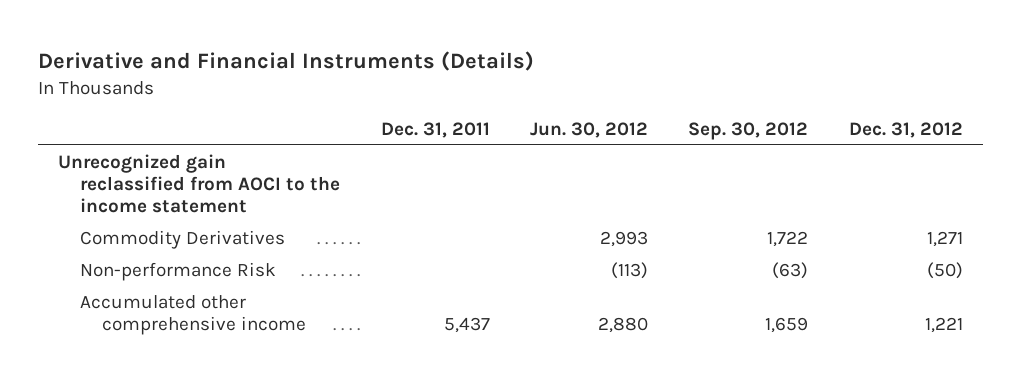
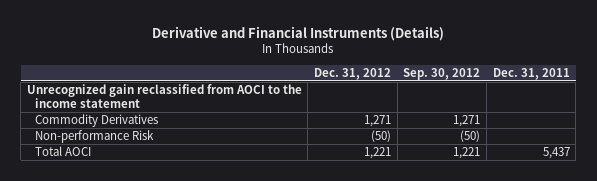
[529,121,648,138] Jun. 30, 2012 -> none
[80,294,306,336] Accumulated other comprehensive income -> none
[767,230,809,247] 1,722 -> [453,115,481,128] 1,271
[772,261,809,279] (63) -> [460,130,481,143] (50)
none -> [34,146,91,157] Total AOCI

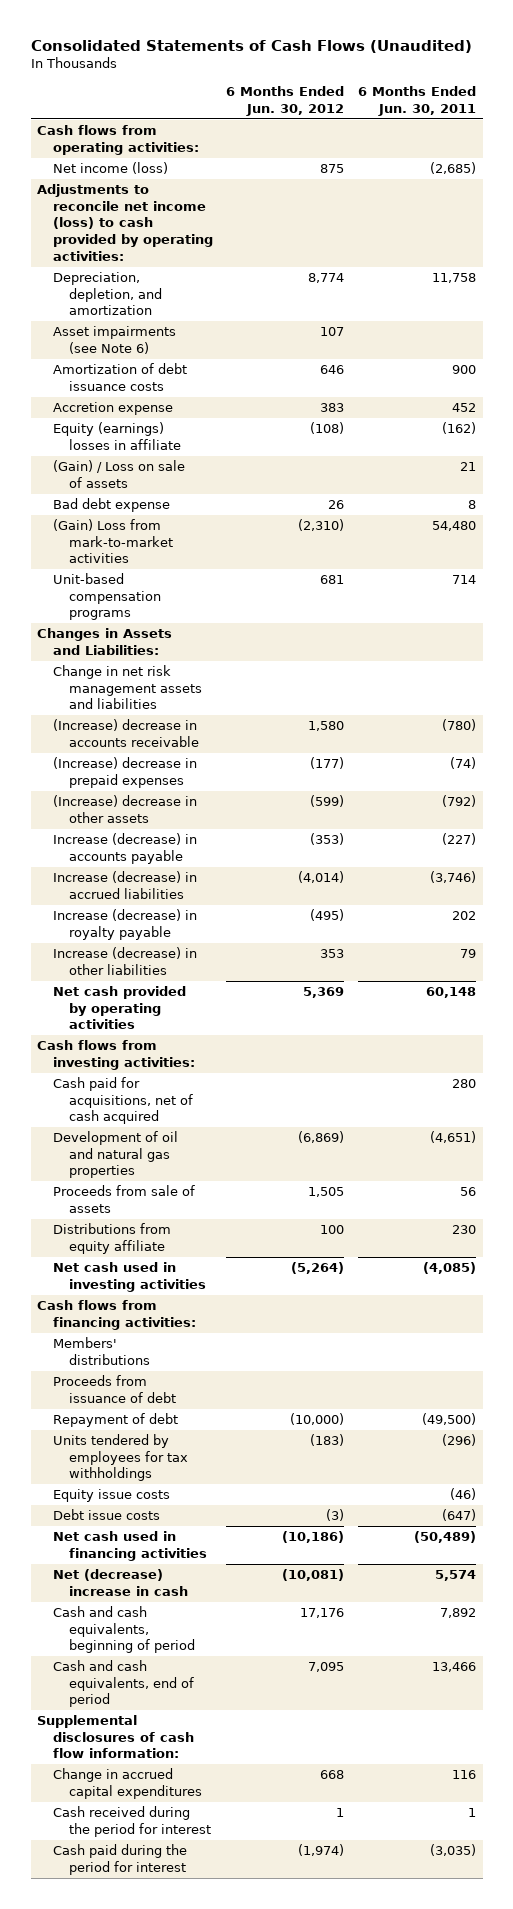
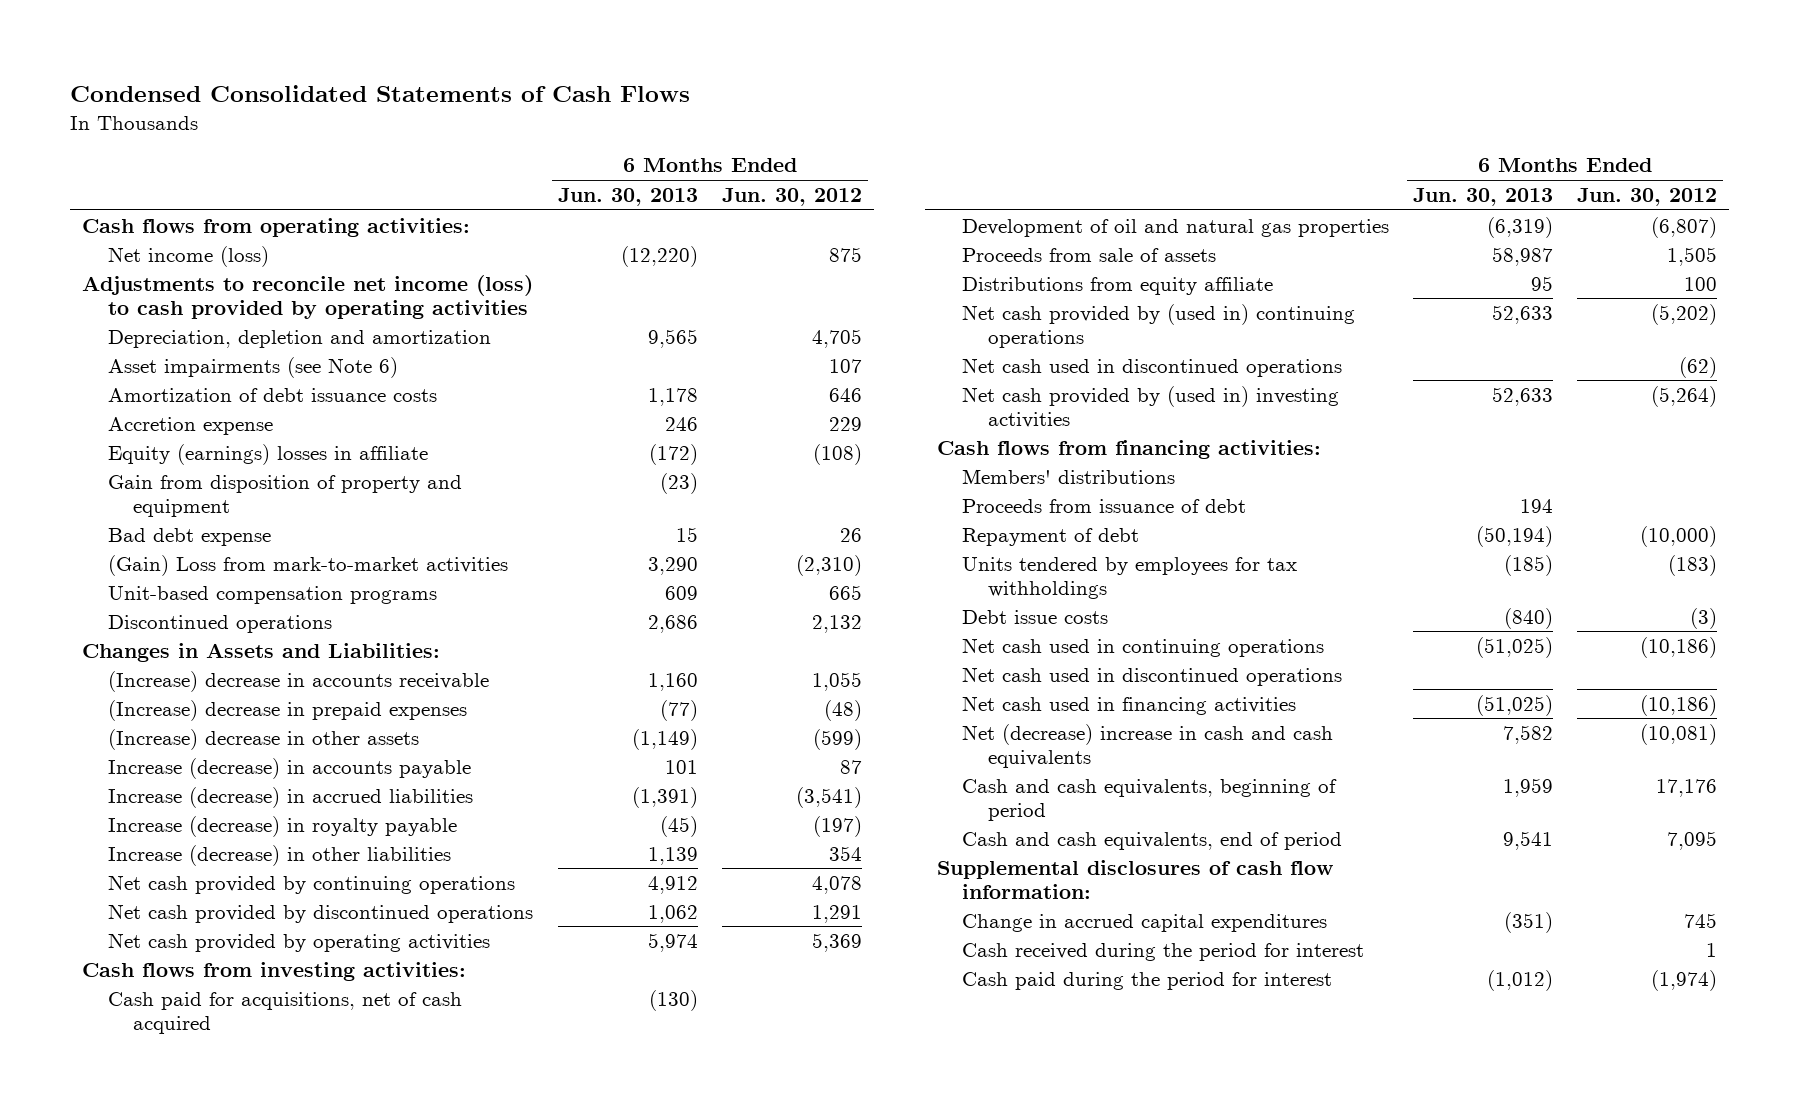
[30,39,472,53] Consolidated Statements of Cash Flows (Unaudited) -> [70,85,691,103] Condensed Consolidated Statements of Cash Flows
[357,86,476,116] 6 Months Ended Jun. 30, 2011 -> none
none -> [558,187,699,206] Jun. 30, 2013
[37,184,214,261] Adjustments to reconcile net income (loss) to cash provided by operating activities: -> [82,274,534,319] Adjustments to reconcile net income (loss) to cash provided by operating activities
[53,272,162,316] Depreciation, depletion, and amortization -> [107,329,491,348] Depreciation, depletion and amortization
[308,273,345,284] 8,774 -> [811,328,862,348] 4,705
[320,403,345,413] 383 -> [828,416,862,431] 229
[53,460,186,488] (Gain) / Loss on sale of assets -> [107,474,462,517] Gain from disposition of property and equipment
[320,575,345,585] 681 -> [828,584,862,600] 665
none -> [107,614,332,633] Discontinued operations
[53,665,202,710] Change in net risk management assets and liabilities -> none
[308,721,345,732] 1,580 -> [811,671,862,691] 1,055
[310,757,345,770] (177) -> [823,699,862,721] (48)
[310,833,345,846] (353) -> [839,759,862,774] 87
[298,871,345,884] (4,014) -> [795,786,862,808] (3,541)
[310,909,345,922] (495) -> [812,815,862,837] (197)
[320,949,345,959] 353 -> [828,845,862,861] 354
none -> [107,874,515,894] Net cash provided by continuing operations
none -> [107,903,533,923] Net cash provided by discontinued operations
[298,1131,345,1144] (6,869) -> [1650,216,1717,238] (6,807)
none -> [962,303,1356,348] Net cash provided by (used in) continuing operations
none -> [962,357,1343,377] Net cash used in discontinued operations
[53,1262,206,1292] Net cash used in investing activities -> [962,385,1340,428] Net cash provided by (used in) investing activities
[53,1489,171,1503] Equity issue costs -> none
none -> [962,637,1325,657] Net cash used in continuing operations
none -> [962,666,1343,686] Net cash used in discontinued operations
[53,1569,188,1596] Net (decrease) increase in cash -> [962,723,1334,768] Net (decrease) increase in cash and cash equivalents
[320,1770,345,1780] 668 -> [1683,912,1717,928] 745

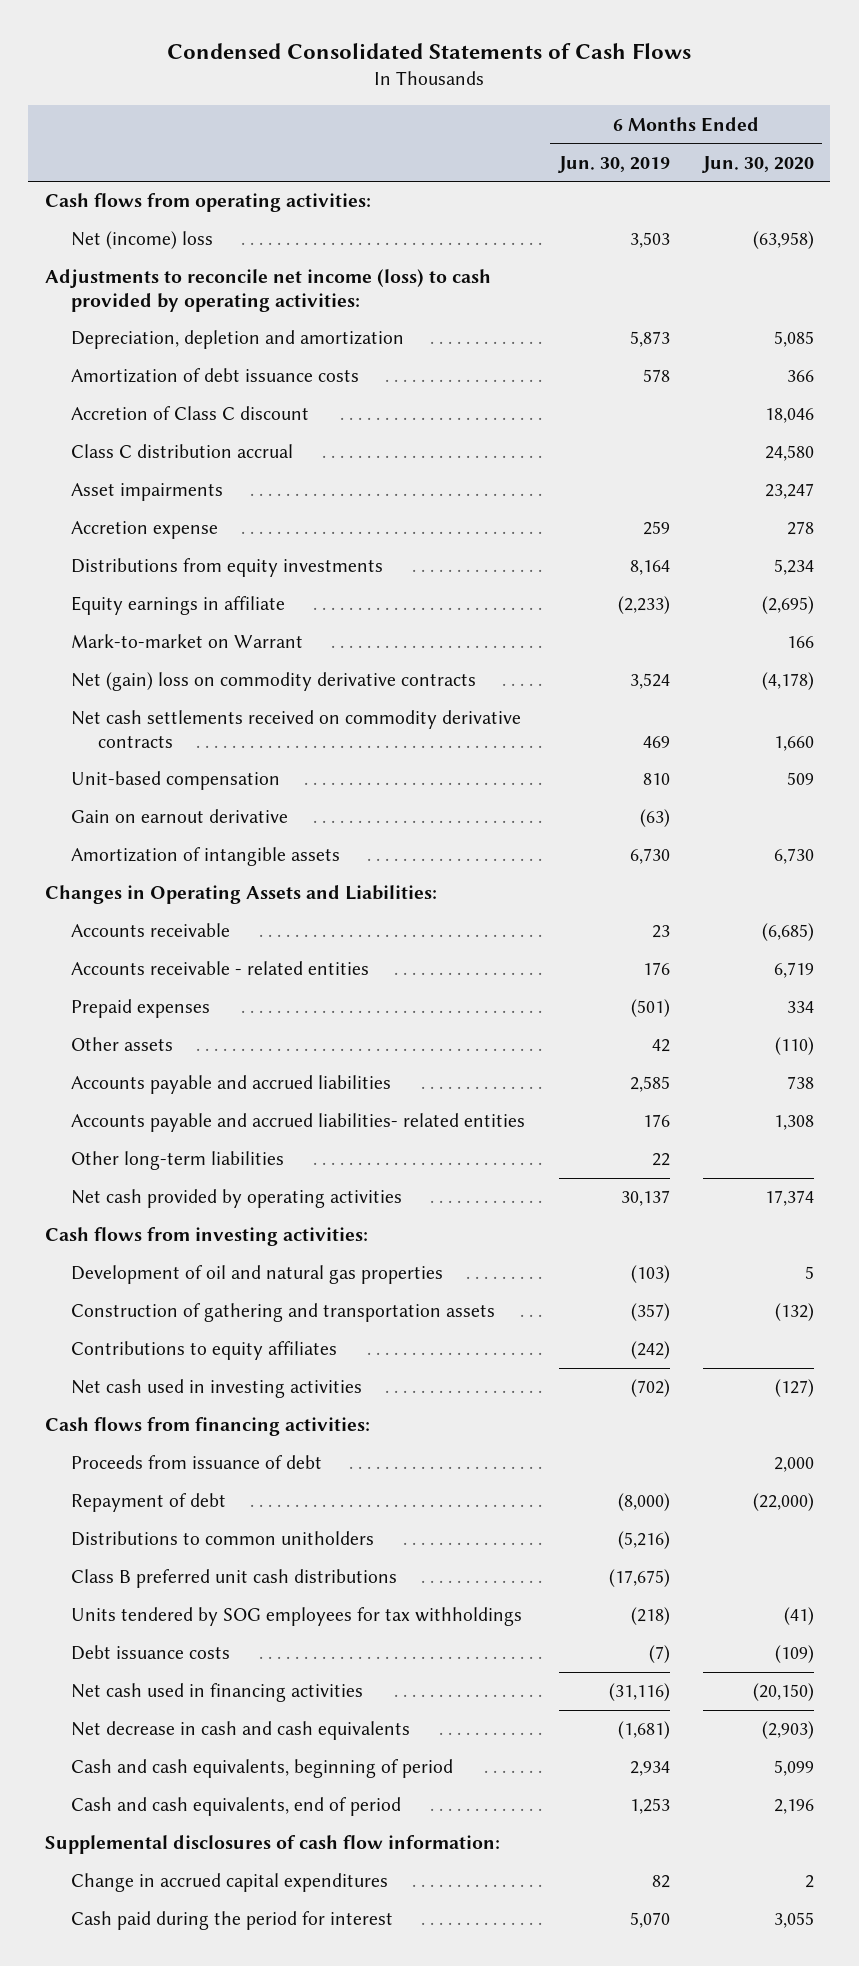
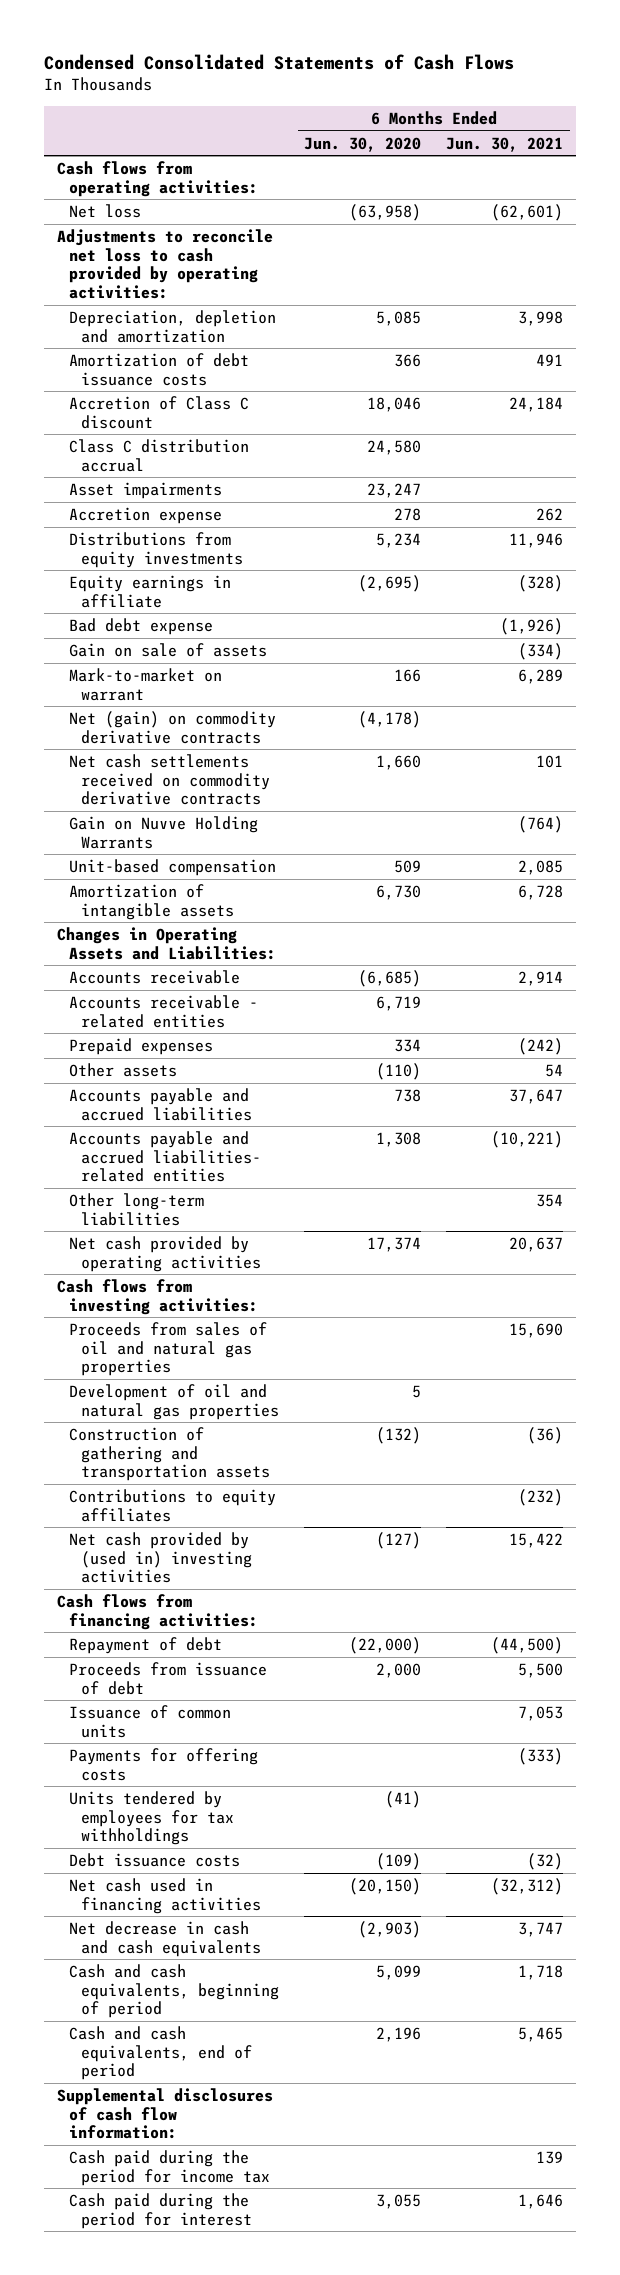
[557,155,670,173] Jun. 30, 2019 -> none
none -> [446,136,564,152] Jun. 30, 2021
[71,231,214,250] Net (income) loss -> [69,203,142,218] Net loss
[44,269,491,312] Adjustments to reconcile net income (loss) to cash provided by operating activities: -> [56,228,273,300] Adjustments to reconcile net loss to cash provided by operating activities:
none -> [69,617,214,635] Bad debt expense
none -> [69,642,268,657] Gain on sale of assets
[71,634,304,649] Mark-to-market on Warrant -> [69,667,223,701] Mark-to-market on warrant
[71,672,477,692] Net (gain) loss on commodity derivative contracts -> [69,710,277,744] Net (gain) on commodity derivative contracts
none -> [69,815,259,849] Gain on Nuvve Holding Warrants
[71,809,289,824] Gain on earnout derivative -> none
none -> [69,1321,268,1377] Proceeds from sales of oil and natural gas properties
[71,1379,363,1399] Net cash used in investing activities -> [69,1531,253,1584] Net cash provided by (used in) investing activities
[71,1531,375,1547] Distributions to common unitholders -> none
[71,1569,398,1589] Class B preferred unit cash distributions -> none
[71,1455,323,1470] Proceeds from issuance of debt -> [69,1661,268,1695] Proceeds from issuance of debt
none -> [69,1704,232,1738] Issuance of common units
none -> [69,1747,259,1781] Payments for offering costs
[71,1607,523,1627] Units tendered by SOG employees for tax withholdings -> [69,1790,235,1846] Units tendered by employees for tax withholdings
[71,1873,389,1893] Change in accrued capital expenditures -> none
none -> [69,2149,271,2186] Cash paid during the period for income tax

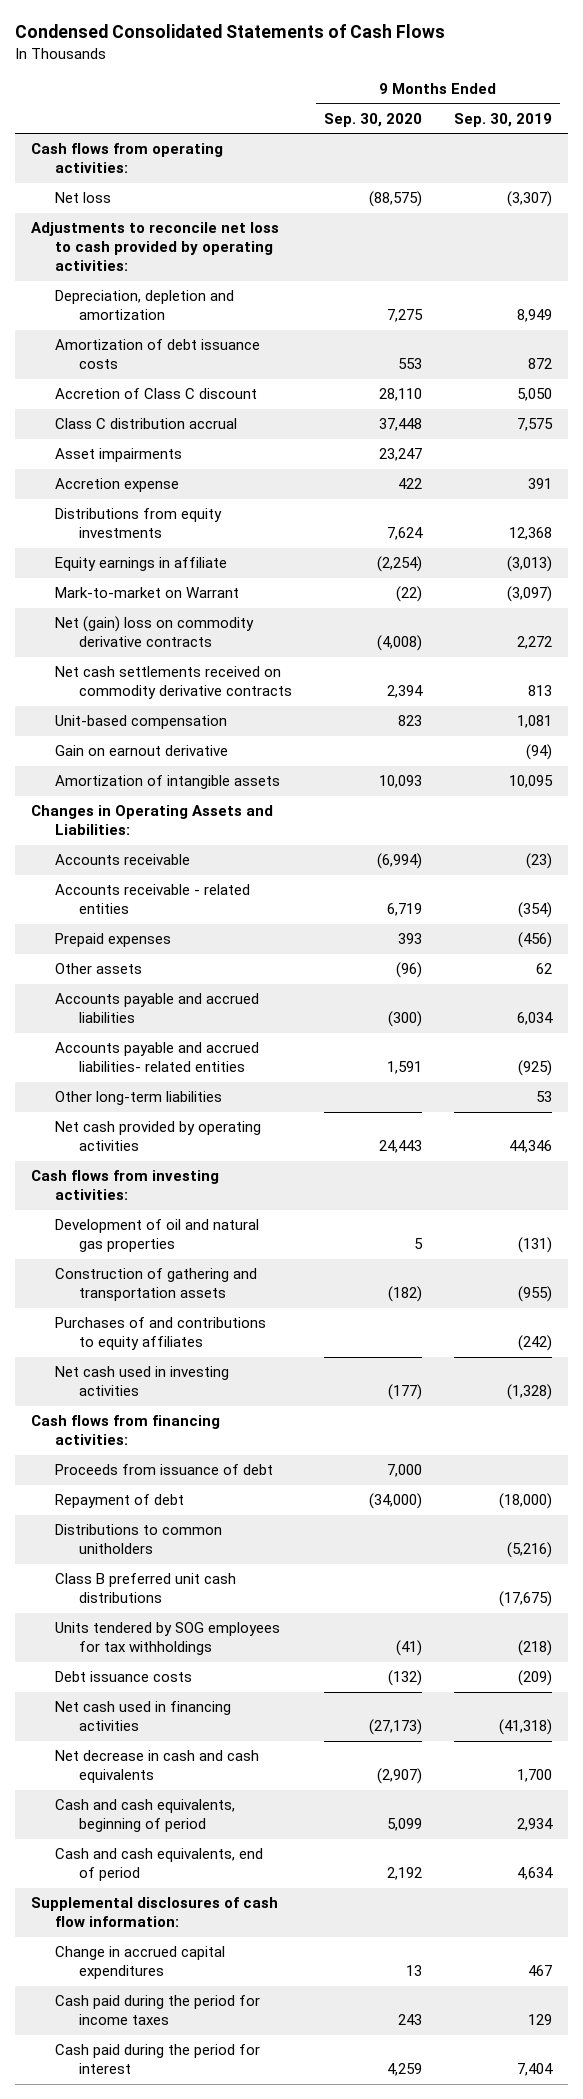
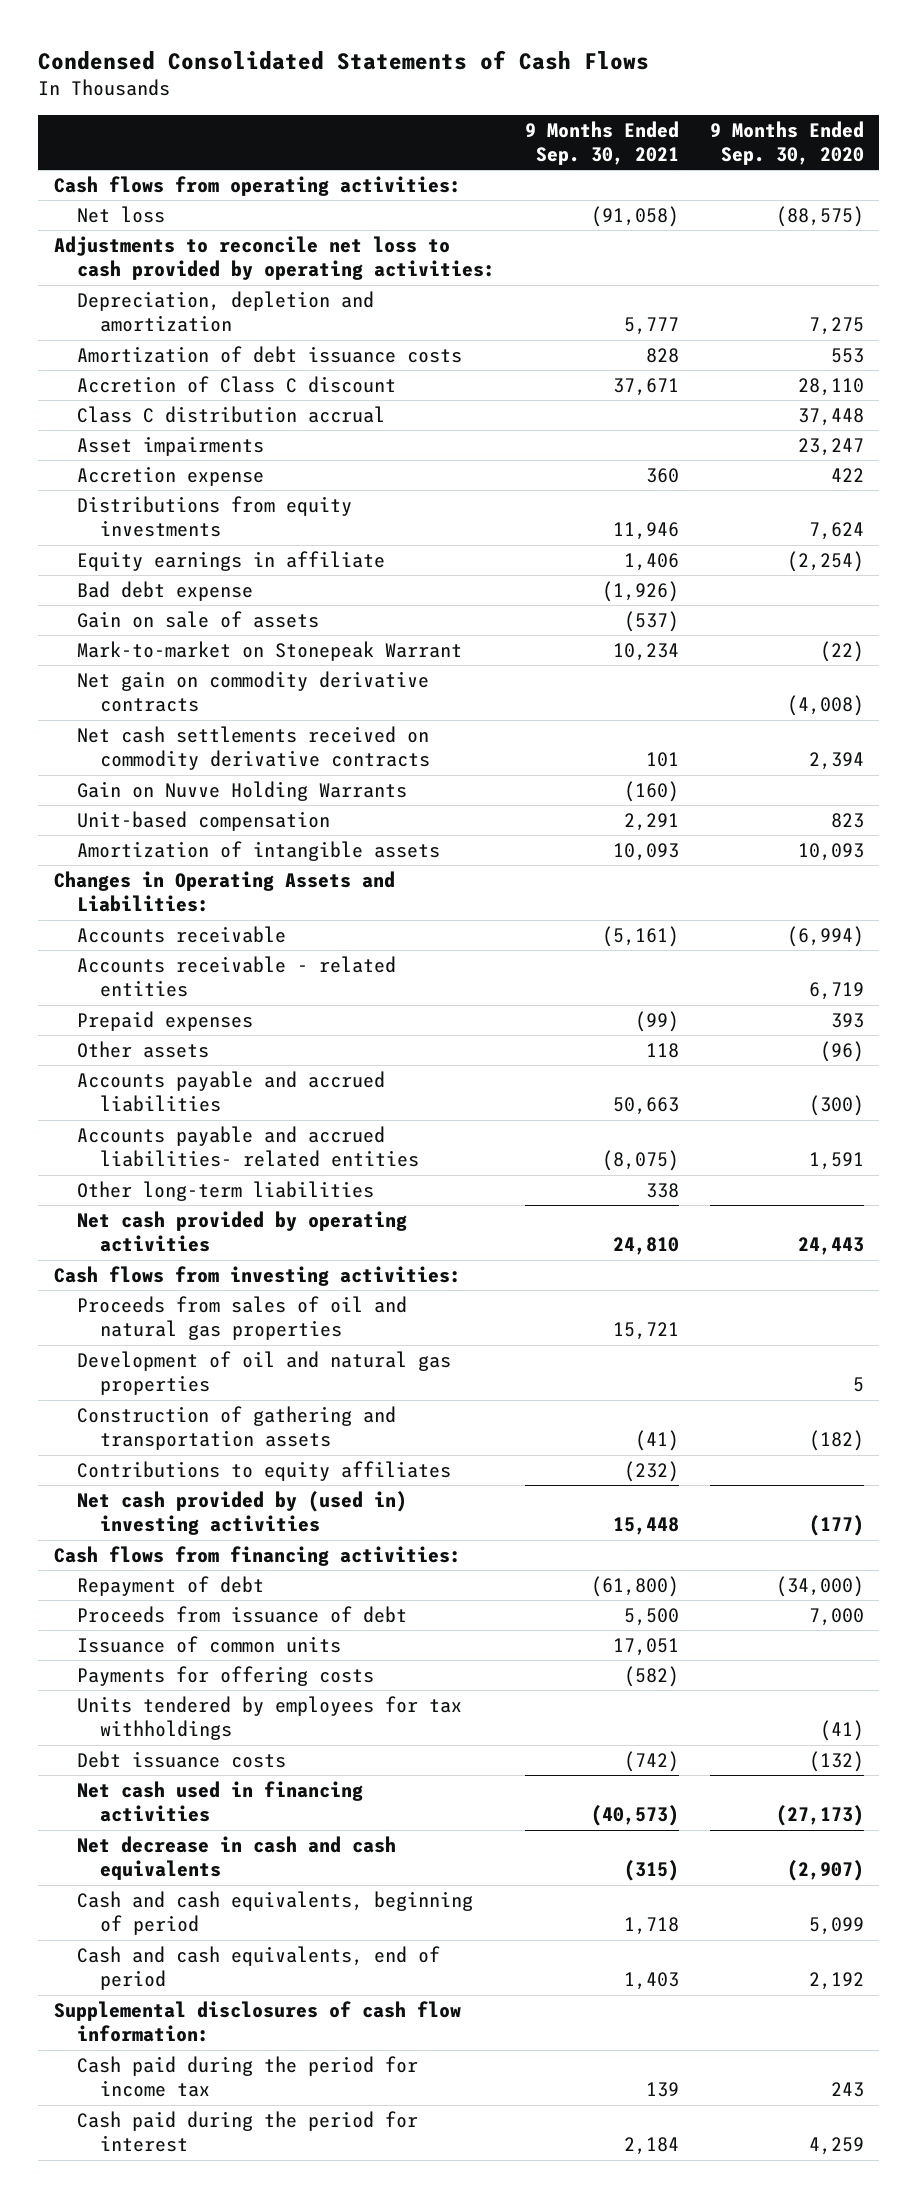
[454,112,553,127] Sep. 30, 2019 -> none
none -> [525,120,680,165] 9 Months Ended Sep. 30, 2021
none -> [76,580,253,601] Bad debt expense
none -> [76,610,319,628] Gain on sale of assets
[54,587,239,599] Mark-to-market on Warrant -> [76,640,462,661] Mark-to-market on Stonepeak Warrant
[54,616,254,648] Net (gain) loss on commodity derivative contracts -> [76,670,429,713] Net gain on commodity derivative contracts
none -> [76,780,407,801] Gain on Nuvve Holding Warrants
[54,745,228,757] Gain on earnout derivative -> none
none -> [76,1295,407,1341] Proceeds from sales of oil and natural gas properties
[54,1317,266,1351] Purchases of and contributions to equity affiliates -> [76,1460,451,1481] Contributions to equity affiliates
[54,1366,229,1397] Net cash used in investing activities -> [76,1490,407,1536] Net cash provided by (used in) investing activities
[54,1524,222,1555] Distributions to common unitholders -> none
[54,1573,236,1604] Class B preferred unit cash distributions -> none
[54,1464,273,1476] Proceeds from issuance of debt -> [76,1605,407,1623] Proceeds from issuance of debt
none -> [76,1635,341,1653] Issuance of common units
none -> [76,1665,374,1686] Payments for offering costs
[54,1622,280,1656] Units tendered by SOG employees for tax withholdings -> [76,1695,462,1741] Units tendered by employees for tax withholdings
[54,1946,225,1980] Change in accrued capital expenditures -> none
[54,1995,260,2026] Cash paid during the period for income taxes -> [76,2055,418,2098] Cash paid during the period for income tax

